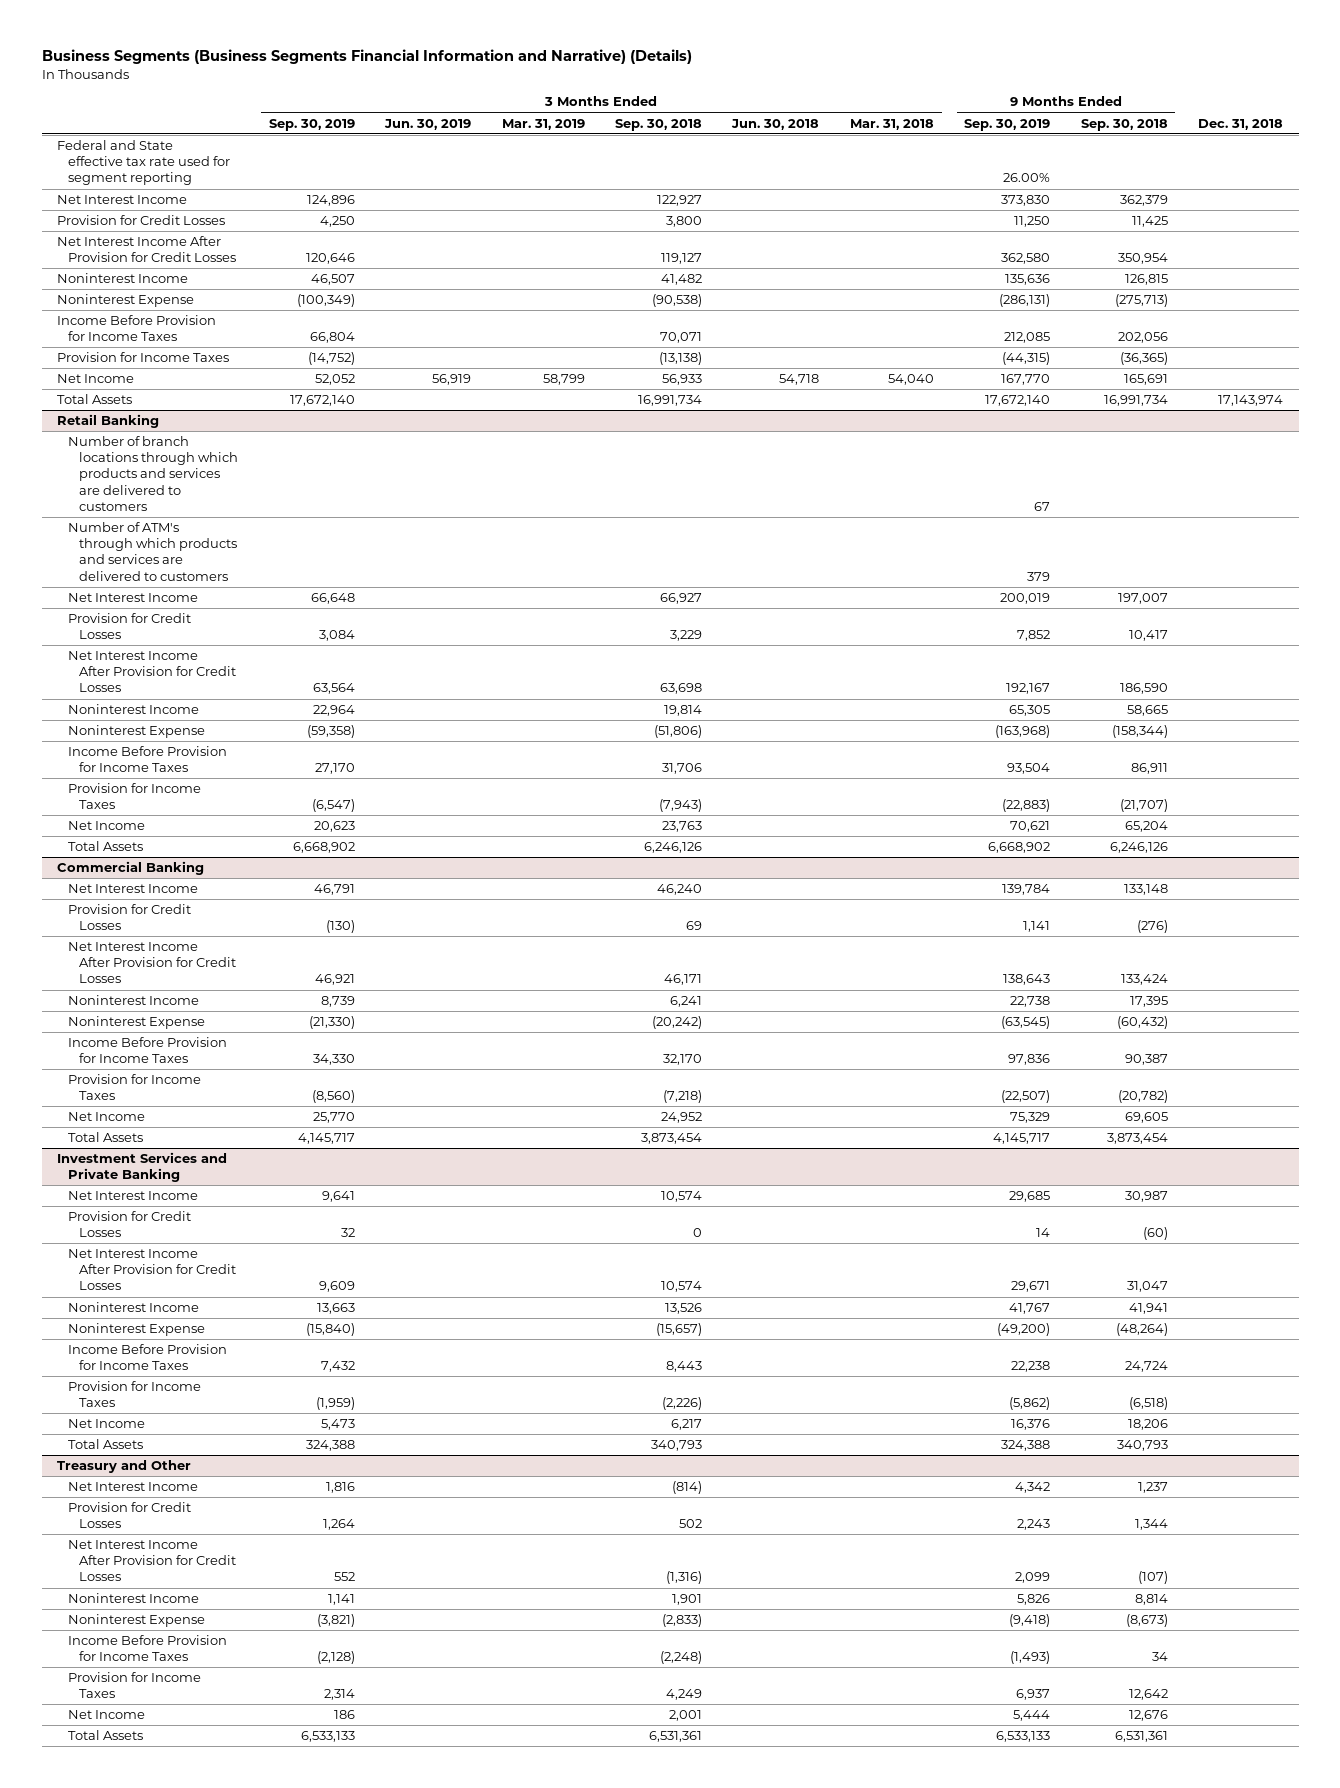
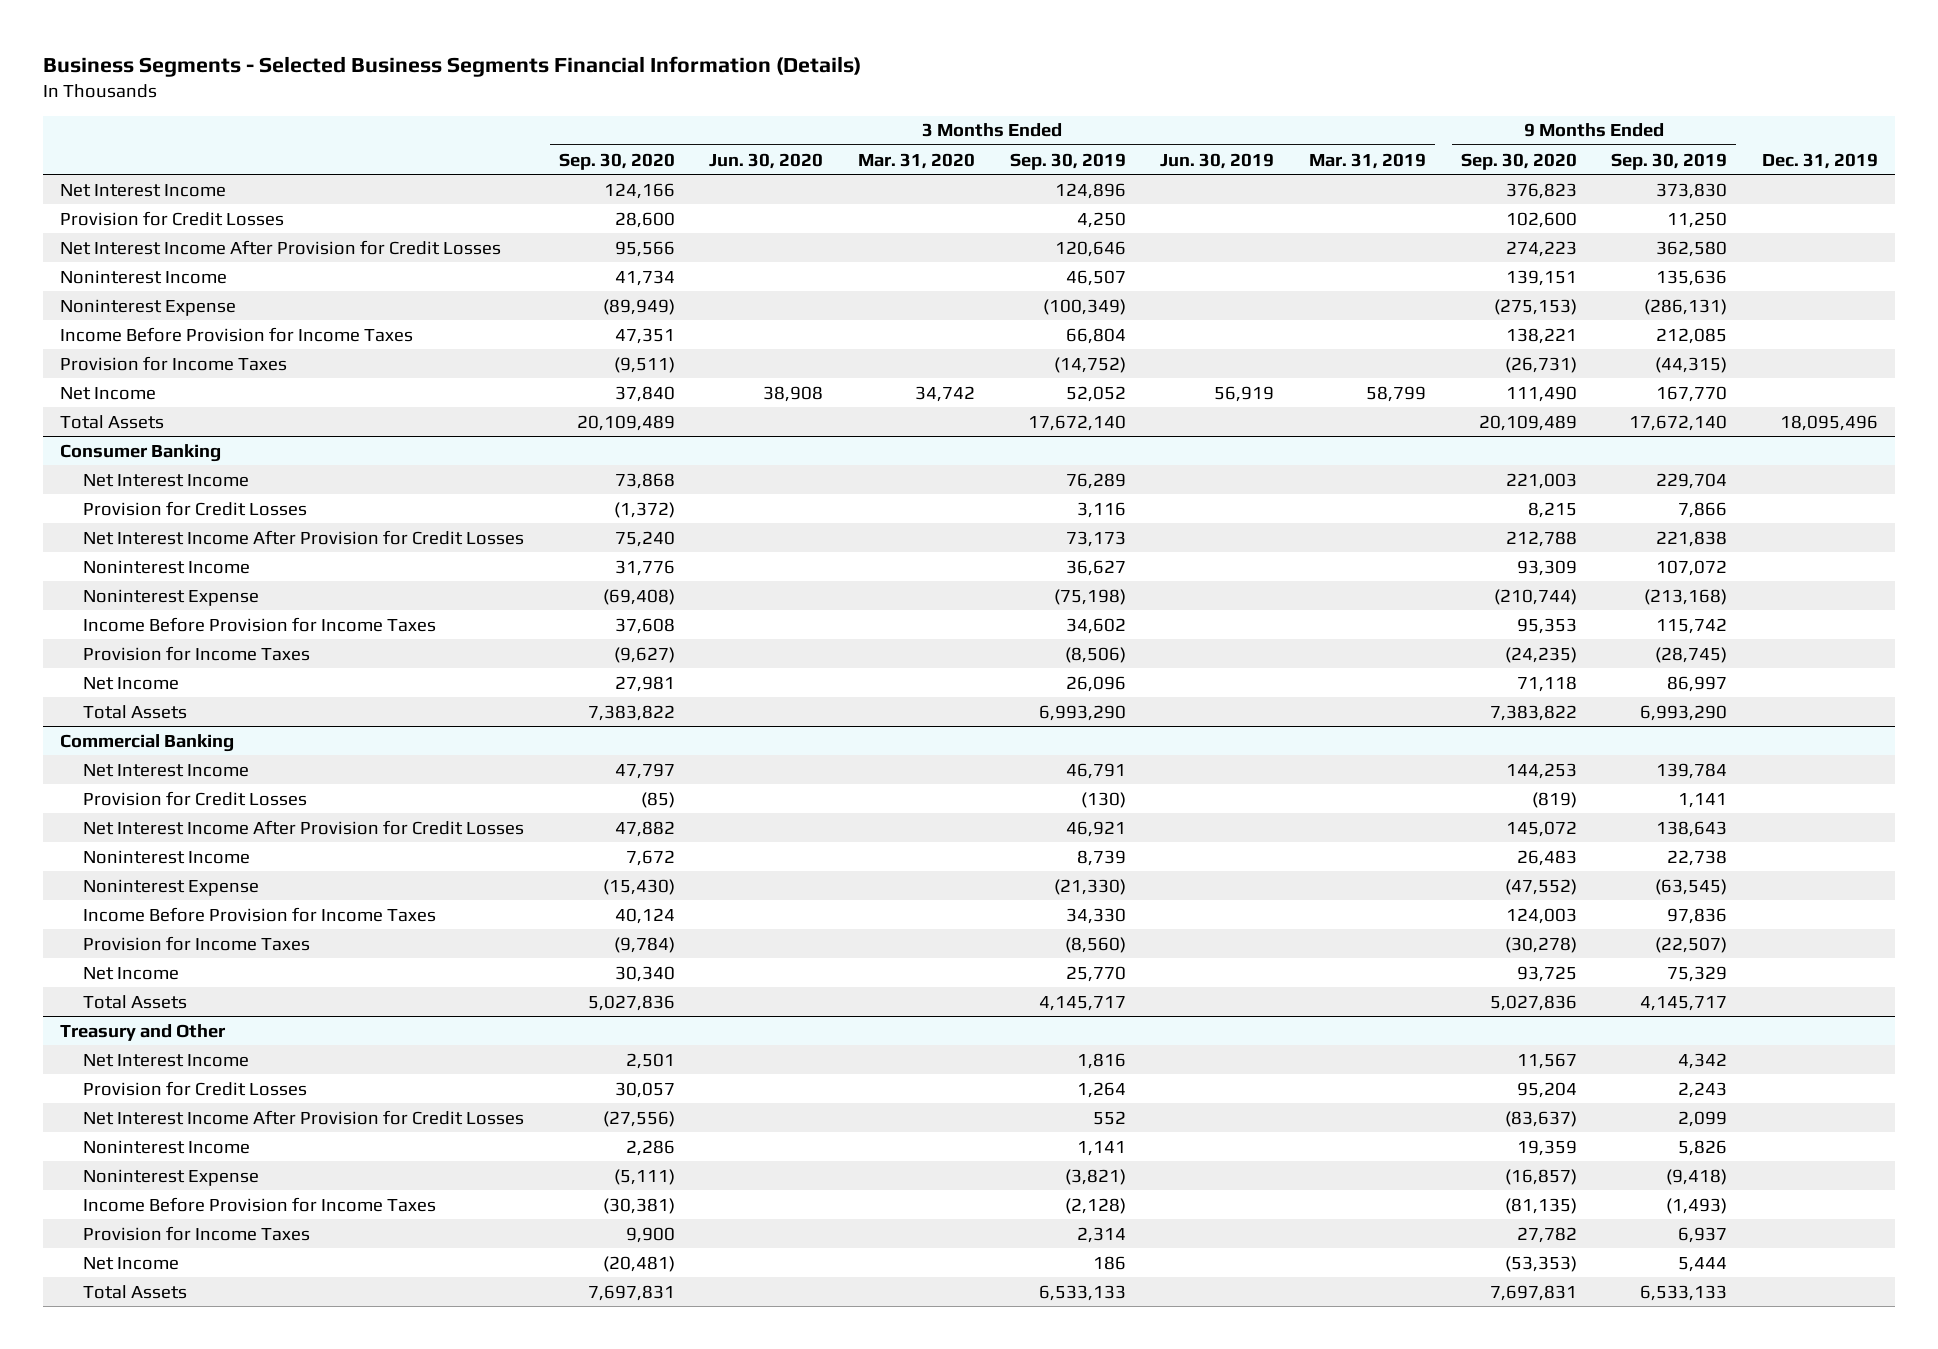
[41,49,692,65] Business Segments (Business Segments Financial Information and Narrative) (Details) -> [42,55,861,77] Business Segments - Selected Business Segments Financial Information (Details)
[614,118,702,131] Sep. 30, 2018 -> none
[731,118,820,130] Jun. 30, 2018 -> none
[849,118,934,130] Mar. 31, 2018 -> none
[1080,118,1168,131] Sep. 30, 2018 -> none
[1198,118,1284,130] Dec. 31, 2018 -> none
none -> [558,152,675,170] Sep. 30, 2020
none -> [709,152,824,169] Jun. 30, 2020
none -> [857,152,975,169] Mar. 31, 2020
none -> [1460,152,1577,170] Sep. 30, 2020
none -> [1762,152,1879,169] Dec. 31, 2019
[56,140,230,186] Federal and State effective tax rate used for segment reporting -> none
[67,436,239,511] Number of branch locations through which products and services are delivered to customers -> none
[67,522,238,581] Number of ATM's through which products and services are delivered to customers -> none
[56,414,159,429] Retail Banking -> [60,443,222,462] Consumer Banking
[310,593,355,605] 66,648 -> [1065,472,1126,489] 76,289
[1000,593,1051,605] 200,019 -> [1656,472,1728,489] 229,704
[318,630,355,642] 3,084 -> [1076,501,1126,518] 3,116
[1017,630,1051,642] 7,852 -> [1678,501,1728,518] 7,866
[312,683,355,695] 63,564 -> [1065,530,1126,547] 73,173
[1006,683,1051,695] 192,167 -> [1656,530,1728,547] 221,838
[312,705,355,717] 22,964 -> [1065,559,1126,576] 36,627
[1009,705,1051,717] 65,305 -> [1656,559,1728,576] 107,072
[306,725,355,739] (59,358) -> [1053,588,1126,605] (75,198)
[995,725,1051,739] (163,968) -> [1644,588,1728,605] (213,168)
[314,763,355,775] 27,170 -> [1065,617,1126,634] 34,602
[1007,763,1051,775] 93,504 -> [1656,617,1728,634] 115,742
[311,799,355,813] (6,547) -> [1064,646,1126,663] (8,506)
[1002,799,1051,813] (22,883) -> [1655,646,1728,663] (28,745)
[313,821,355,833] 20,623 -> [1065,675,1126,692] 26,096
[1010,821,1051,833] 70,621 -> [1667,675,1728,692] 86,997
[292,842,355,854] 6,668,902 -> [1038,704,1126,721] 6,993,290
[988,842,1051,854] 6,668,902 -> [1640,704,1728,721] 6,993,290
[56,1152,227,1183] Investment Services and Private Banking -> none
[67,1191,198,1201] Net Interest Income -> none
[67,1211,191,1238] Provision for Credit Losses -> none
[67,1249,237,1291] Net Interest Income After Provision for Credit Losses -> none
[67,1302,199,1313] Noninterest Income -> none
[67,1323,205,1337] Noninterest Expense -> none
[67,1344,227,1371] Income Before Provision for Income Taxes -> none
[67,1381,201,1408] Provision for Income Taxes -> none
[67,1419,145,1429] Net Income -> none
[67,1439,143,1450] Total Assets -> none

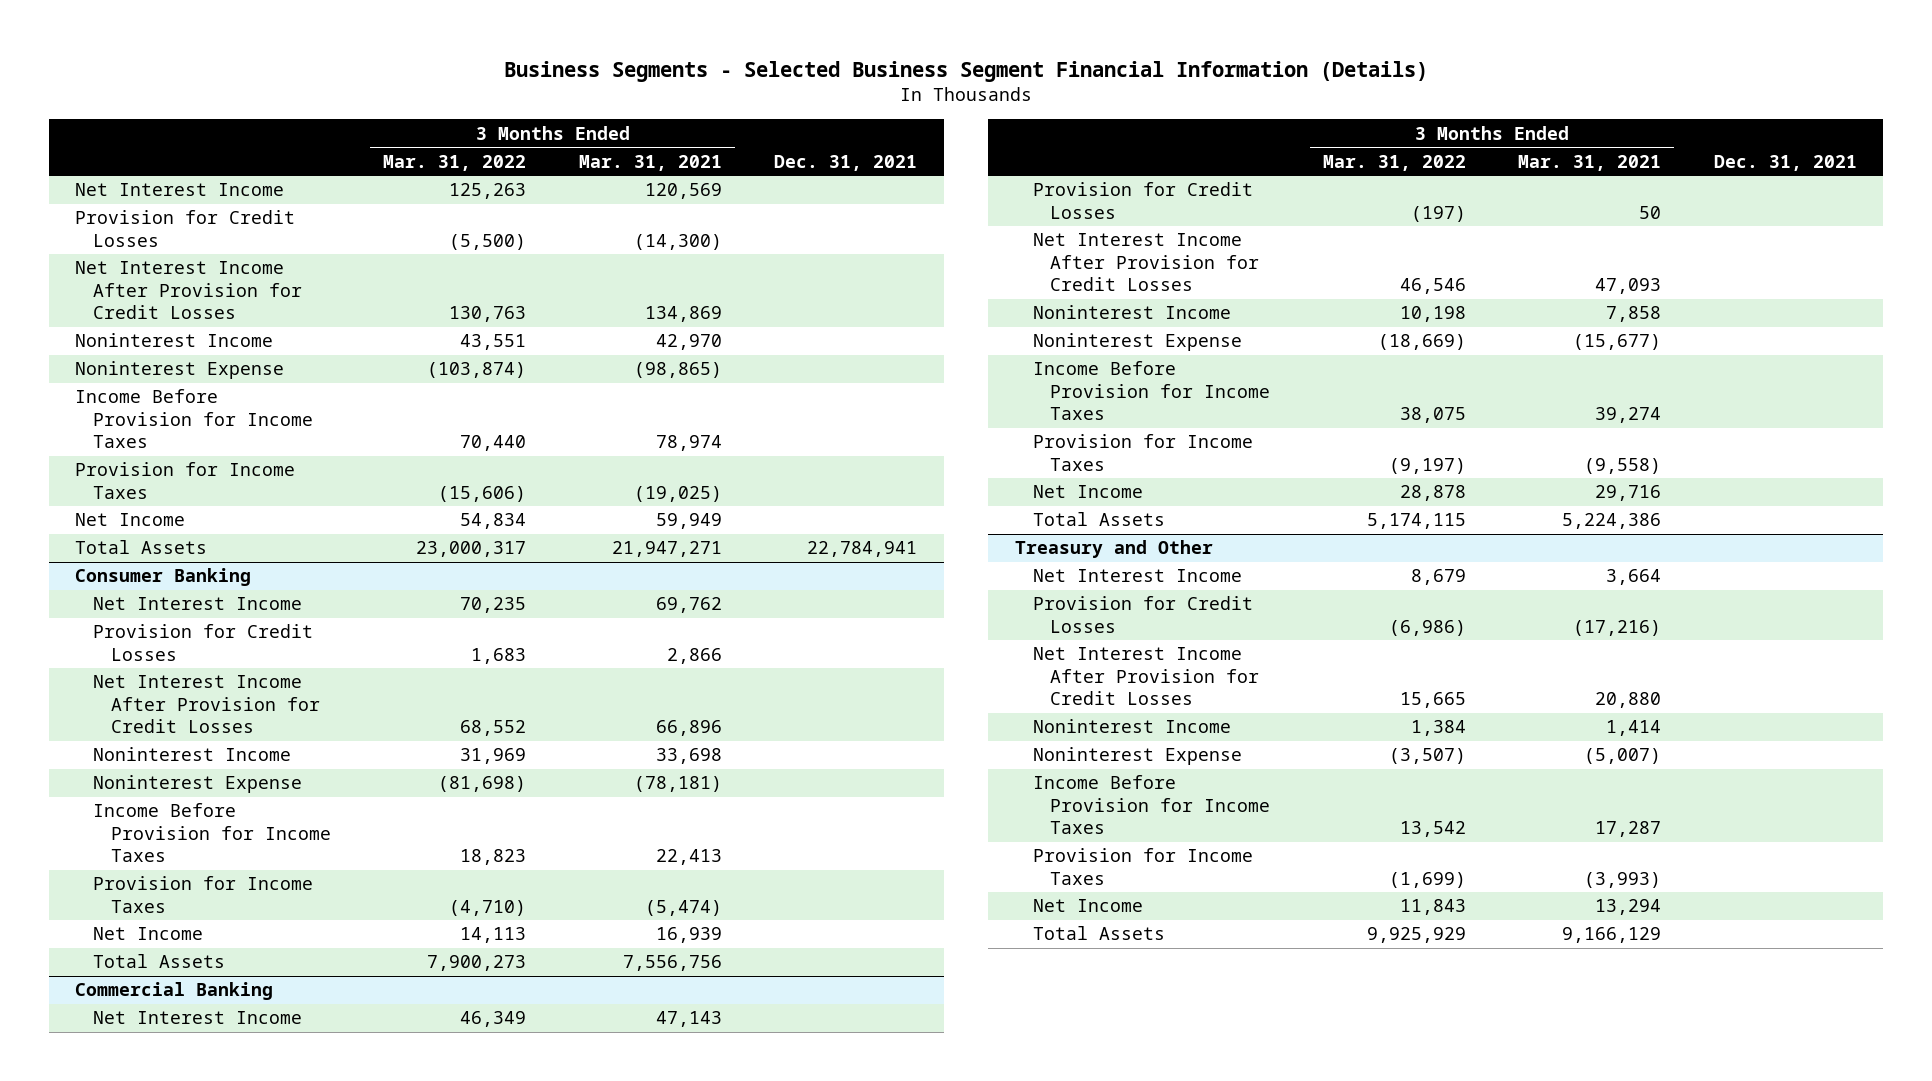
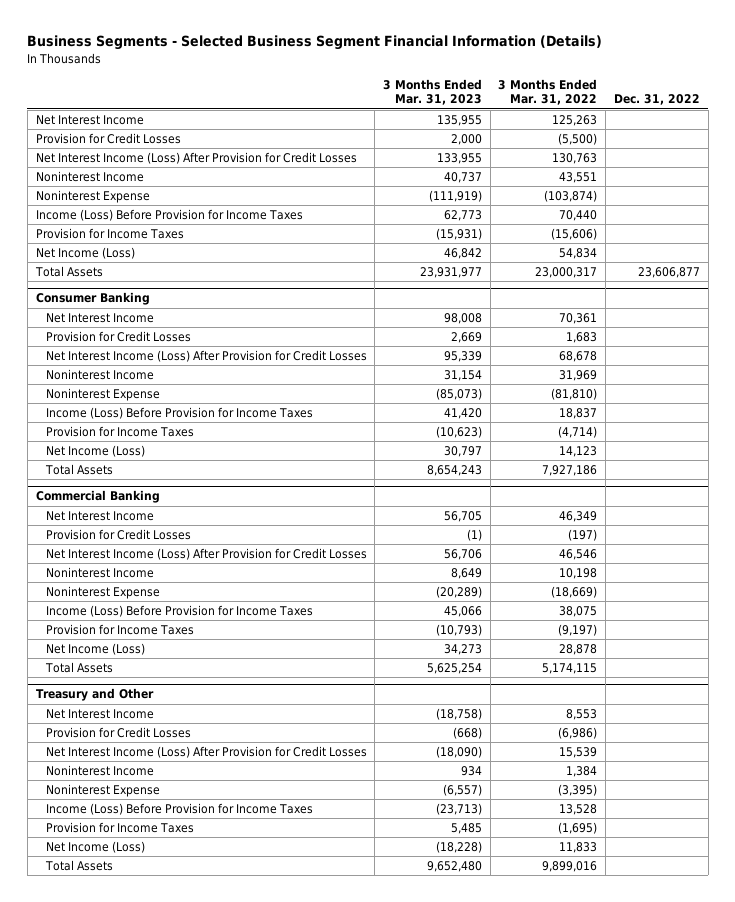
[578,154,722,171] Mar. 31, 2021 -> none
[774,154,918,171] Dec. 31, 2021 -> none
none -> [383,78,483,106] 3 Months Ended Mar. 31, 2023
none -> [613,94,700,106] Dec. 31, 2022
[75,261,303,320] Net Interest Income After Provision for Credit Losses -> [35,152,357,165] Net Interest Income (Loss) After Provision for Credit Losses
[75,389,314,449] Income Before Provision for Income Taxes -> [35,209,303,222] Income (Loss) Before Provision for Income Taxes
[75,513,186,527] Net Income -> [35,247,135,260] Net Income (Loss)
[460,597,527,614] 70,235 -> [559,313,598,325] 70,361
[93,675,321,734] Net Interest Income After Provision for Credit Losses -> [45,350,367,363] Net Interest Income (Loss) After Provision for Credit Losses
[460,720,527,737] 68,552 -> [559,351,598,363] 68,678
[438,776,527,793] (81,698) -> [551,388,598,401] (81,810)
[93,803,332,863] Income Before Provision for Income Taxes -> [45,407,313,420] Income (Loss) Before Provision for Income Taxes
[460,849,527,866] 18,823 -> [559,408,598,420] 18,837
[449,899,527,916] (4,710) -> [558,426,598,439] (4,714)
[93,927,204,941] Net Income -> [45,445,145,458] Net Income (Loss)
[460,927,527,944] 14,113 -> [559,446,598,458] 14,123
[427,955,527,972] 7,900,273 -> [542,465,598,477] 7,927,186
[1032,233,1260,292] Net Interest Income After Provision for Credit Losses -> [45,548,367,561] Net Interest Income (Loss) After Provision for Credit Losses
[1032,361,1271,421] Income Before Provision for Income Taxes -> [45,605,313,618] Income (Loss) Before Provision for Income Taxes
[1032,485,1143,499] Net Income -> [45,643,145,656] Net Income (Loss)
[1410,569,1466,586] 8,679 -> [566,709,598,721] 8,553
[1032,647,1260,706] Net Interest Income After Provision for Credit Losses -> [45,746,367,759] Net Interest Income (Loss) After Provision for Credit Losses
[1399,692,1466,709] 15,665 -> [559,747,598,759] 15,539
[1388,748,1466,765] (3,507) -> [558,784,598,797] (3,395)
[1032,775,1271,835] Income Before Provision for Income Taxes -> [45,803,313,816] Income (Loss) Before Provision for Income Taxes
[1399,821,1466,838] 13,542 -> [559,804,598,816] 13,528
[1388,871,1466,888] (1,699) -> [558,822,598,835] (1,695)
[1032,899,1143,913] Net Income -> [45,841,145,854] Net Income (Loss)
[1399,899,1466,916] 11,843 -> [559,842,598,854] 11,833
[1366,927,1466,944] 9,925,929 -> [542,861,598,873] 9,899,016

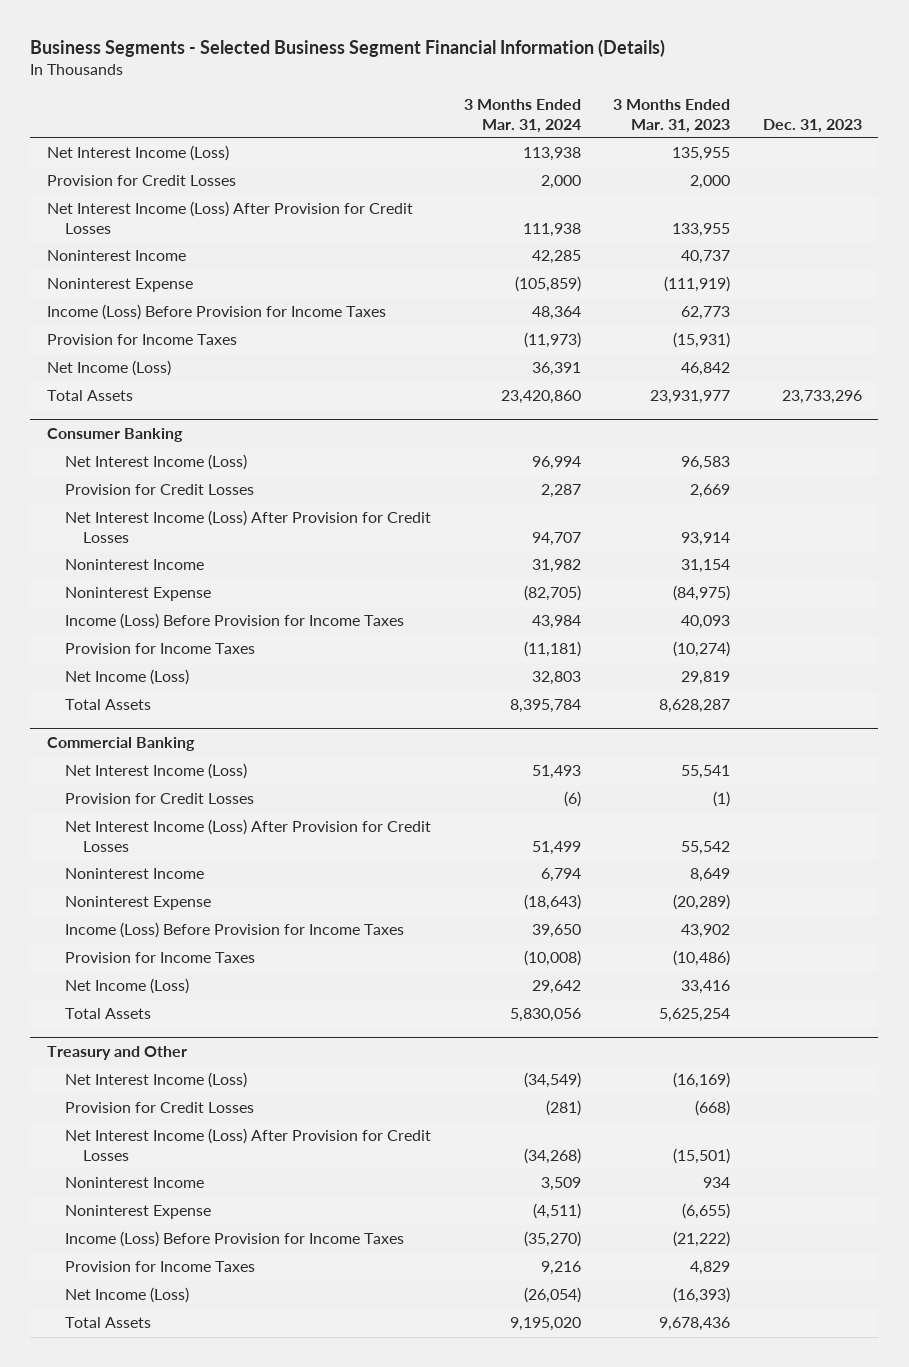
[498,78,598,106] 3 Months Ended Mar. 31, 2022 -> none
[613,94,700,106] Dec. 31, 2022 -> none
none -> [463,99,581,133] 3 Months Ended Mar. 31, 2024
none -> [762,118,862,133] Dec. 31, 2023
[35,115,144,126] Net Interest Income -> [46,145,229,162] Net Interest Income (Loss)
[45,313,154,324] Net Interest Income -> [64,454,247,471] Net Interest Income (Loss)
[444,313,483,325] 98,008 -> [681,456,731,471] 96,583
[444,351,483,363] 95,339 -> [681,532,731,547] 93,914
[436,388,483,401] (85,073) -> [673,585,731,602] (84,975)
[444,408,483,420] 41,420 -> [681,615,731,630] 40,093
[436,426,483,439] (10,623) -> [673,641,731,658] (10,274)
[444,446,483,458] 30,797 -> [681,671,731,686] 29,819
[427,465,483,477] 8,654,243 -> [659,699,731,714] 8,628,287
[45,511,154,522] Net Interest Income -> [64,763,247,780] Net Interest Income (Loss)
[444,511,483,523] 56,705 -> [681,765,731,780] 55,541
[444,549,483,561] 56,706 -> [681,841,731,856] 55,542
[444,606,483,618] 45,066 -> [681,924,731,939] 43,902
[436,624,483,637] (10,793) -> [673,950,731,967] (10,486)
[444,644,483,656] 34,273 -> [681,980,731,995] 33,416
[45,709,154,720] Net Interest Income -> [64,1072,247,1089] Net Interest Income (Loss)
[436,708,483,721] (18,758) -> [673,1072,731,1089] (16,169)
[436,746,483,759] (18,090) -> [673,1148,731,1165] (15,501)
[443,784,483,797] (6,557) -> [682,1203,731,1220] (6,655)
[436,803,483,816] (23,713) -> [673,1231,731,1248] (21,222)
[451,823,483,835] 5,485 -> [690,1261,731,1276] 4,829
[436,841,483,854] (18,228) -> [673,1287,731,1304] (16,393)
[427,861,483,873] 9,652,480 -> [659,1317,731,1332] 9,678,436

